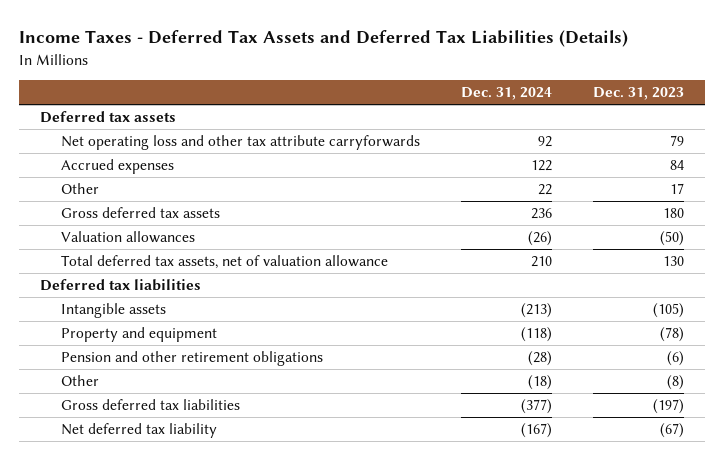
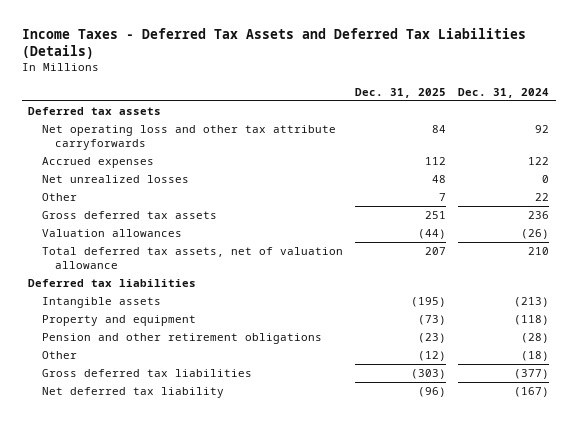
[593,87,685,101] Dec. 31, 2023 -> none
none -> [354,87,446,98] Dec. 31, 2025
none -> [41,175,189,184] Net unrealized losses

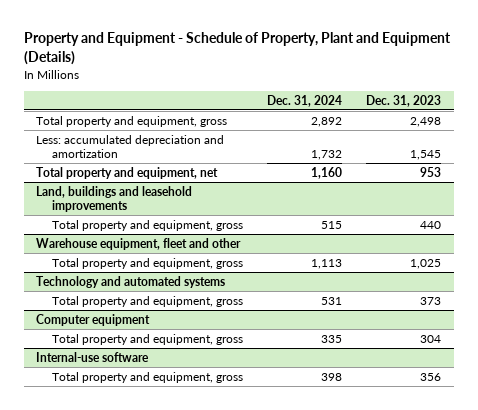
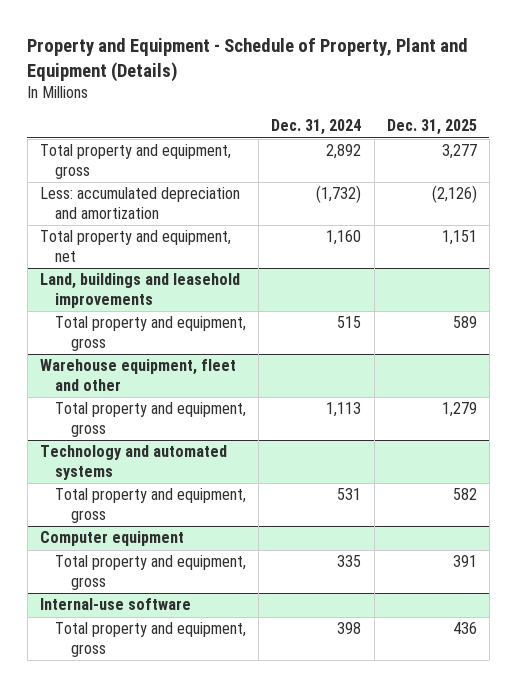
[366,94,442,107] Dec. 31, 2023 -> none
none -> [386,119,477,136] Dec. 31, 2025
[311,150,343,161] 1,732 -> [316,185,362,204] (1,732)

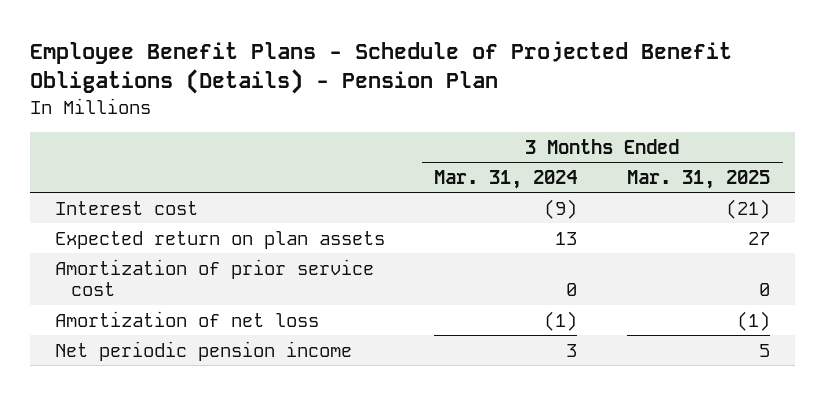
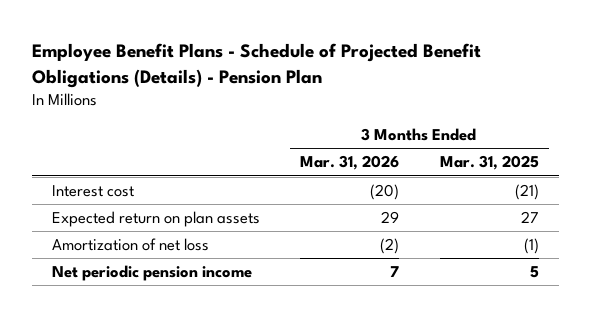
[434,169,578,189] Mar. 31, 2024 -> none
none -> [300,155,400,171] Mar. 31, 2026
[54,258,374,297] Amortization of prior service cost -> none

